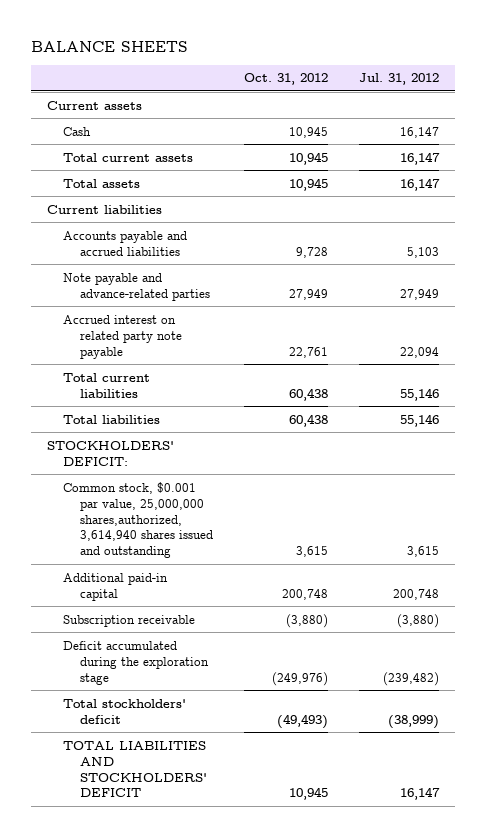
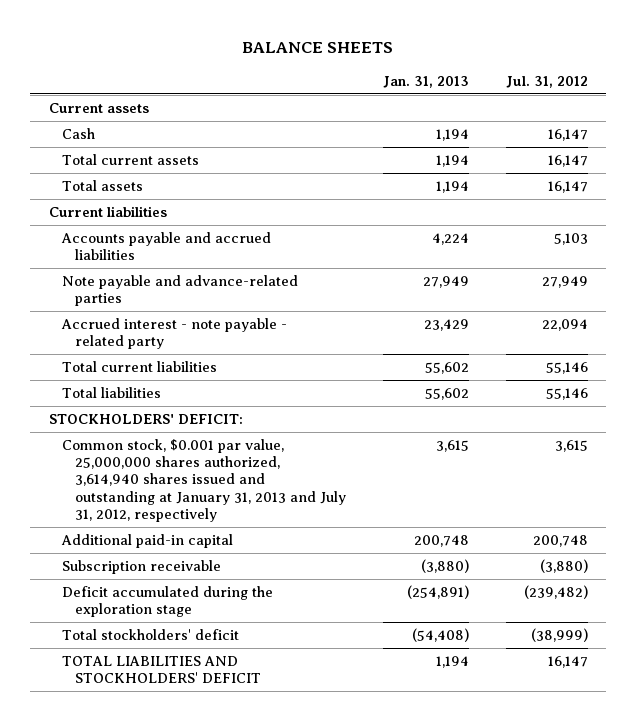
[244,73,329,86] Oct. 31, 2012 -> none
none -> [382,75,469,88] Jan. 31, 2013
[63,314,183,359] Accrued interest on related party note payable -> [60,318,287,350] Accrued interest - note payable - related party
[63,481,214,559] Common stock, $0.001 par value, 25,000,000 shares,authorized, 3,614,940 shares issued and outstanding -> [61,439,346,522] Common stock, $0.001 par value, 25,000,000 shares authorized, 3,614,940 shares issued and outstanding at January 31, 2013 and July 31, 2012, respectively

